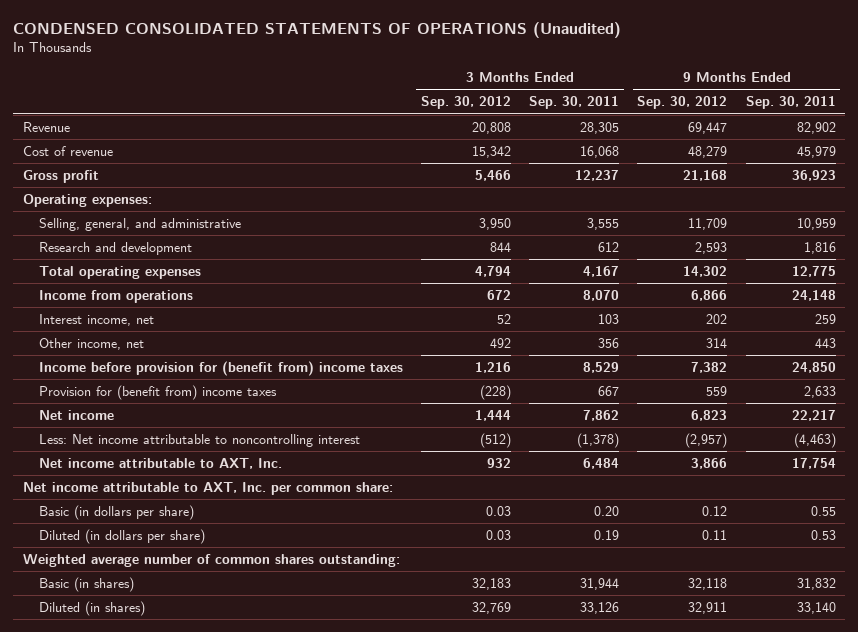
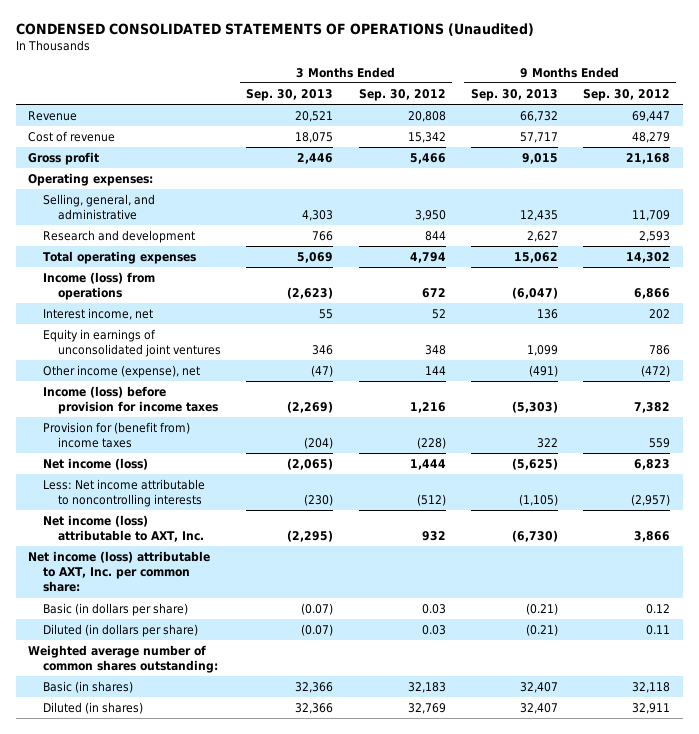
[529,96,620,110] Sep. 30, 2011 -> none
[745,96,836,110] Sep. 30, 2011 -> none
none -> [246,88,334,101] Sep. 30, 2013
none -> [470,88,558,101] Sep. 30, 2013
[38,289,193,303] Income from operations -> [43,271,156,301] Income (loss) from operations
none -> [43,328,222,358] Equity in earnings of unconsolidated joint ventures
[38,337,144,350] Other income, net -> [43,364,201,378] Other income (expense), net
[489,337,511,348] 492 -> [424,365,446,375] 144
[706,337,728,348] 314 -> [641,364,671,377] (472)
[38,360,403,376] Income before provision for (benefit from) income taxes -> [43,385,219,415] Income (loss) before provision for income taxes
[38,409,114,420] Net income -> [43,457,149,470] Net income (loss)
[38,433,360,447] Less: Net income attributable to noncontrolling interest -> [43,478,206,508] Less: Net income attributable to noncontrolling interests
[38,456,282,469] Net income attributable to AXT, Inc. -> [43,514,205,543] Net income (loss) attributable to AXT, Inc.
[22,480,393,495] Net income attributable to AXT, Inc. per common share: -> [28,550,211,593] Net income (loss) attributable to AXT, Inc. per common share:

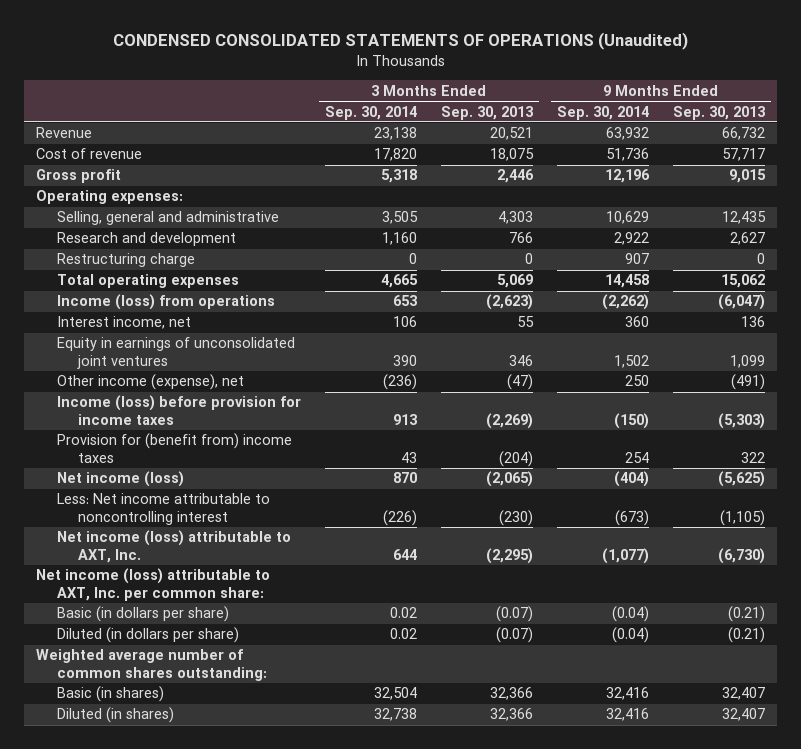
[358,88,446,101] Sep. 30, 2012 -> none
[583,88,671,101] Sep. 30, 2012 -> none
none -> [325,105,418,120] Sep. 30, 2014
none -> [557,105,650,120] Sep. 30, 2014
[43,193,156,221] Selling, general, and administrative -> [57,211,280,226] Selling, general and administrative
none -> [57,253,196,268] Restructuring charge
[43,478,206,508] Less: Net income attributable to noncontrolling interests -> [57,493,271,525] Less: Net income attributable to noncontrolling interest

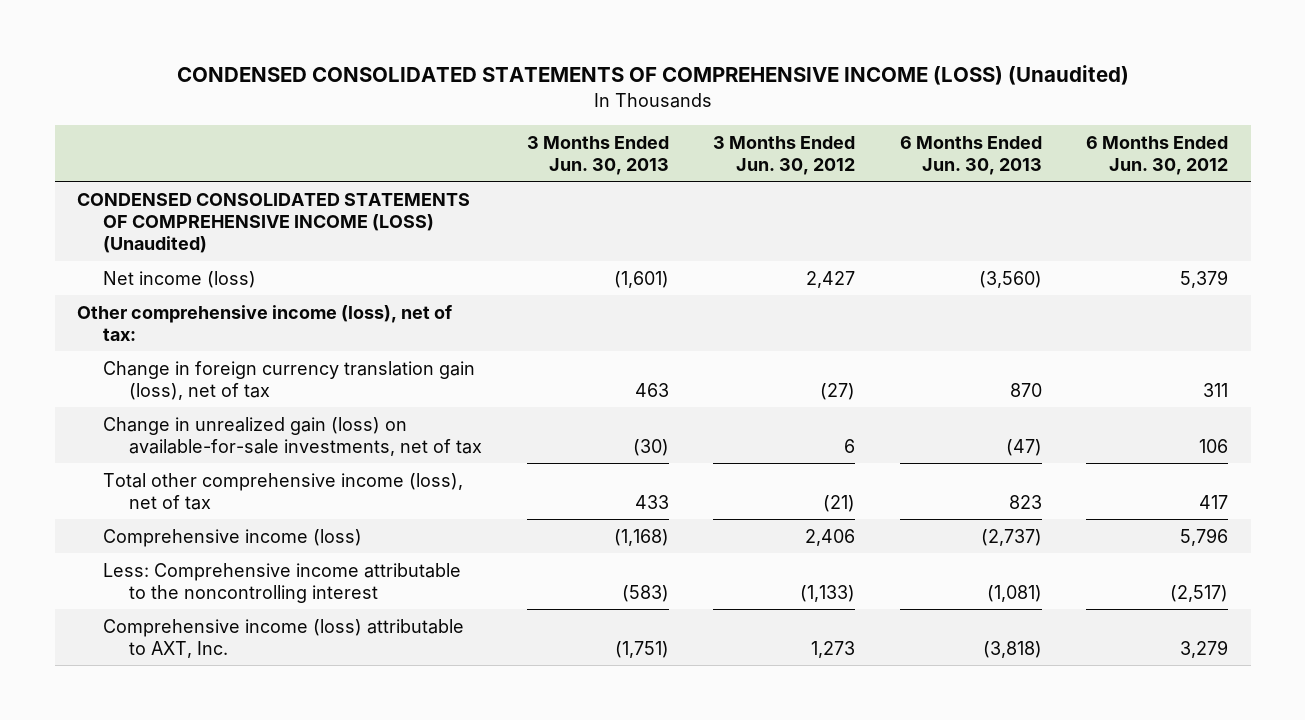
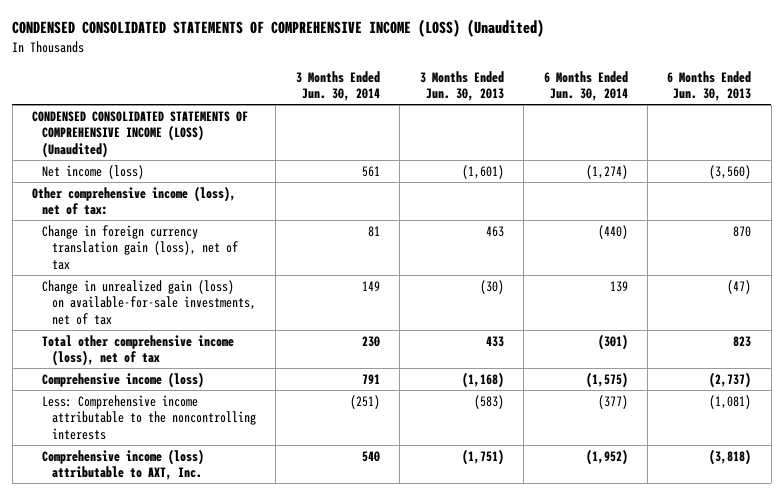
[713,135,856,175] 3 Months Ended Jun. 30, 2012 -> none
[1086,135,1229,175] 6 Months Ended Jun. 30, 2012 -> none
none -> [295,70,380,101] 3 Months Ended Jun. 30, 2014
none -> [543,70,628,101] 6 Months Ended Jun. 30, 2014
[102,562,461,603] Less: Comprehensive income attributable to the noncontrolling interest -> [41,394,256,440] Less: Comprehensive income attributable to the noncontrolling interests

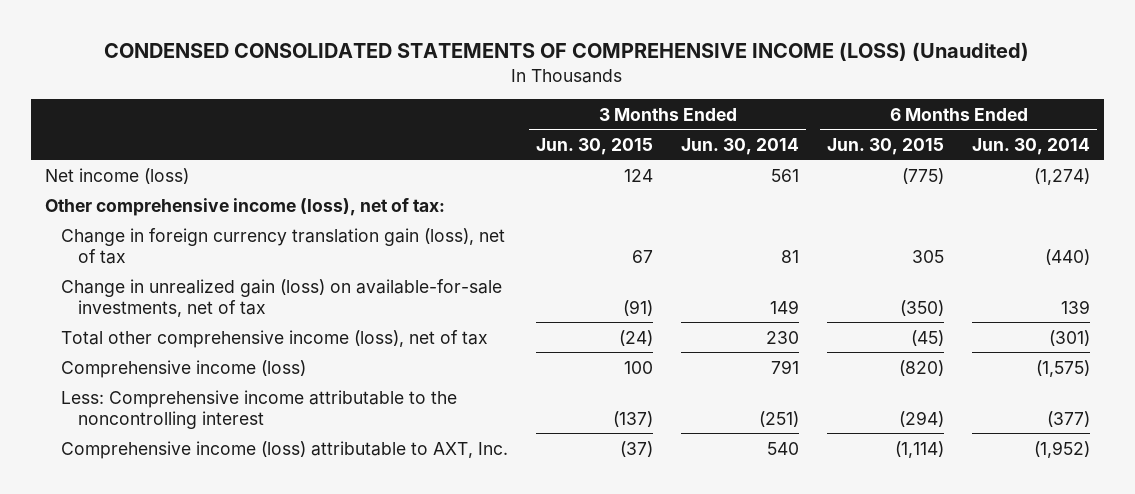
[419,70,504,101] 3 Months Ended Jun. 30, 2013 -> none
[667,70,752,101] 6 Months Ended Jun. 30, 2013 -> none
none -> [536,137,654,155] Jun. 30, 2015
none -> [827,137,945,155] Jun. 30, 2015
[32,110,249,158] CONDENSED CONSOLIDATED STATEMENTS OF COMPREHENSIVE INCOME (LOSS) (Unaudited) -> none
[41,394,256,440] Less: Comprehensive income attributable to the noncontrolling interests -> [61,389,458,429] Less: Comprehensive income attributable to the noncontrolling interest

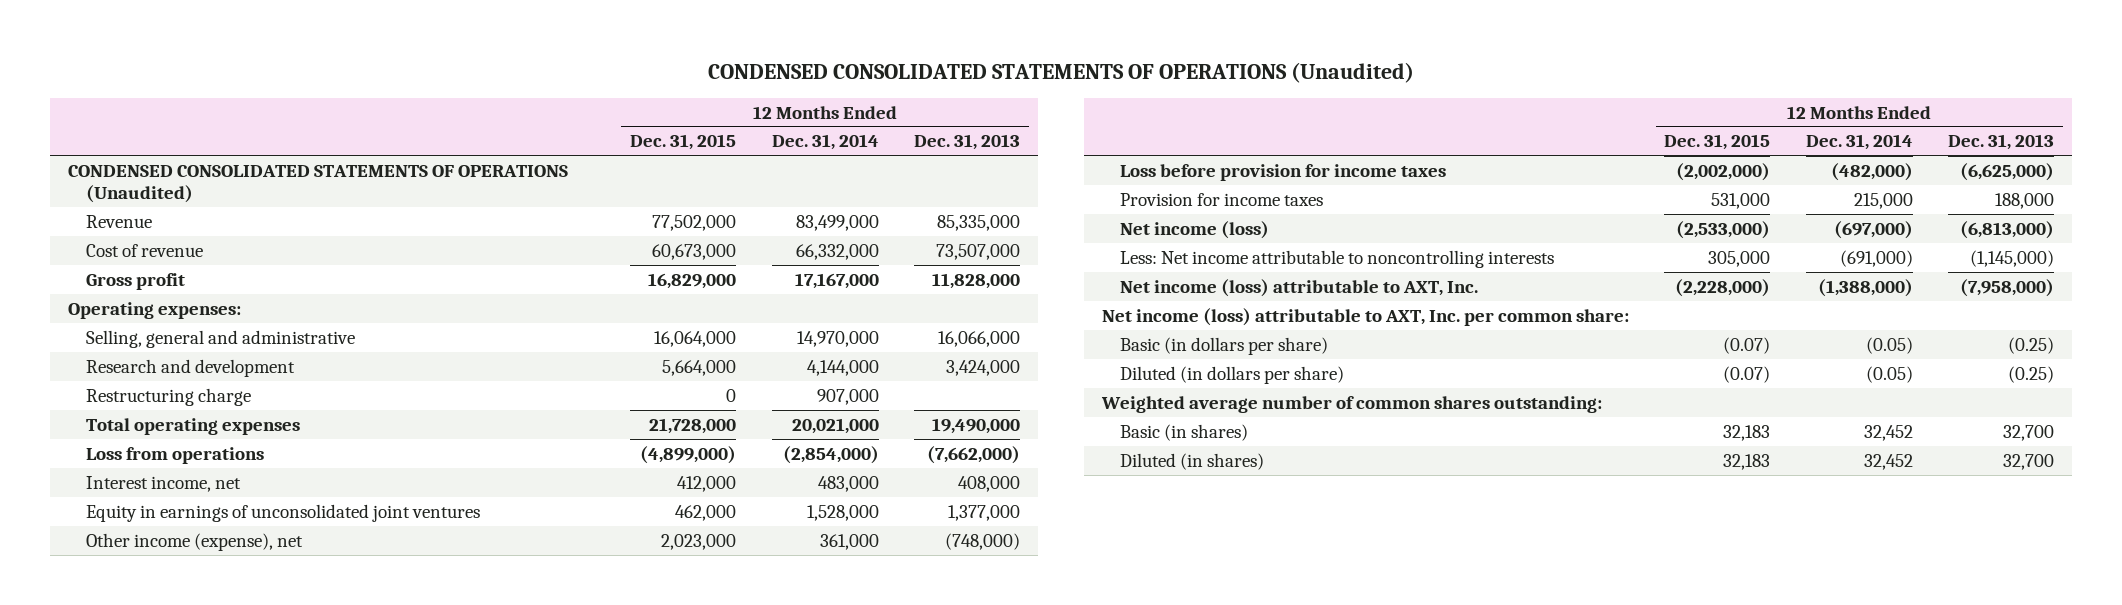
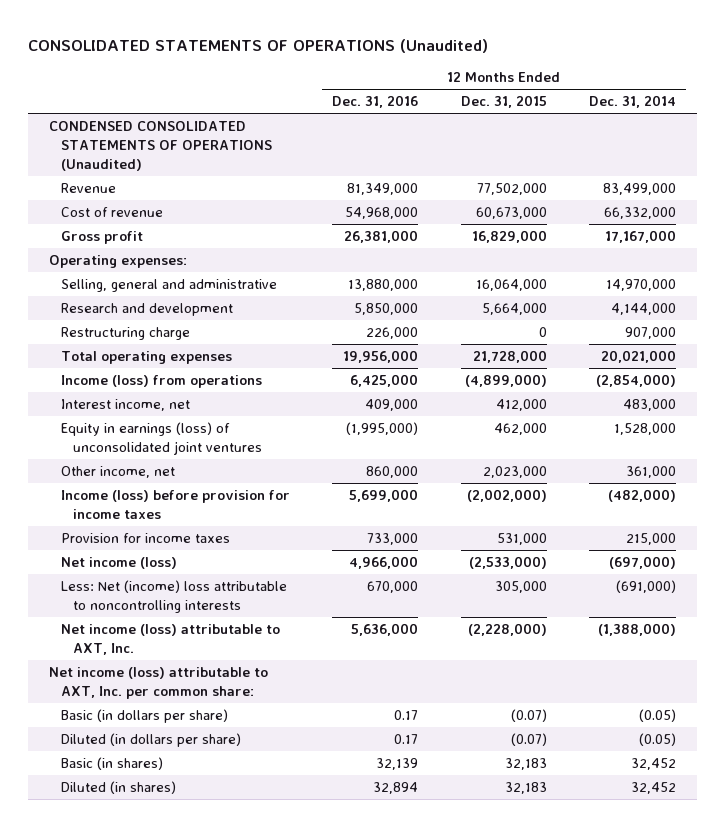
[707,62,1414,84] CONDENSED CONSOLIDATED STATEMENTS OF OPERATIONS (Unaudited) -> [28,38,489,53] CONSOLIDATED STATEMENTS OF OPERATIONS (Unaudited)
[913,134,1020,151] Dec. 31, 2013 -> none
none -> [332,95,419,109] Dec. 31, 2016
[85,446,264,464] Loss from operations -> [60,374,262,388] Income (loss) from operations
[85,503,480,522] Equity in earnings of unconsolidated joint ventures -> [60,421,262,455] Equity in earnings (loss) of unconsolidated joint ventures
[85,532,303,551] Other income (expense), net -> [60,465,175,478] Other income, net
[1119,163,1446,181] Loss before provision for income taxes -> [60,489,290,519] Income (loss) before provision for income taxes
[1119,249,1554,268] Less: Net income attributable to noncontrolling interests -> [60,579,287,613] Less: Net (income) loss attributable to noncontrolling interests
[1101,395,1603,413] Weighted average number of common shares outstanding: -> none

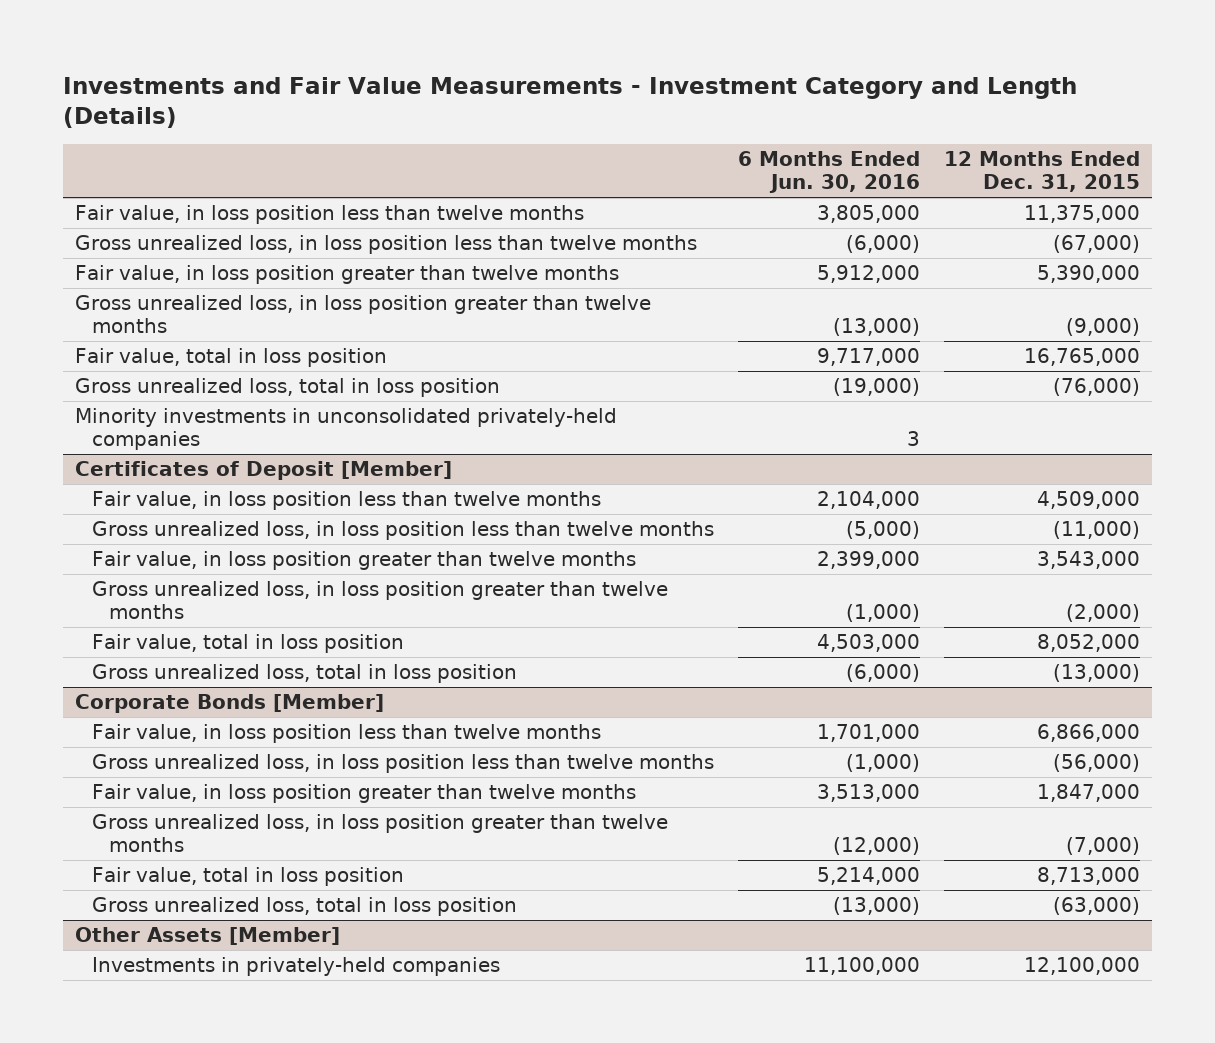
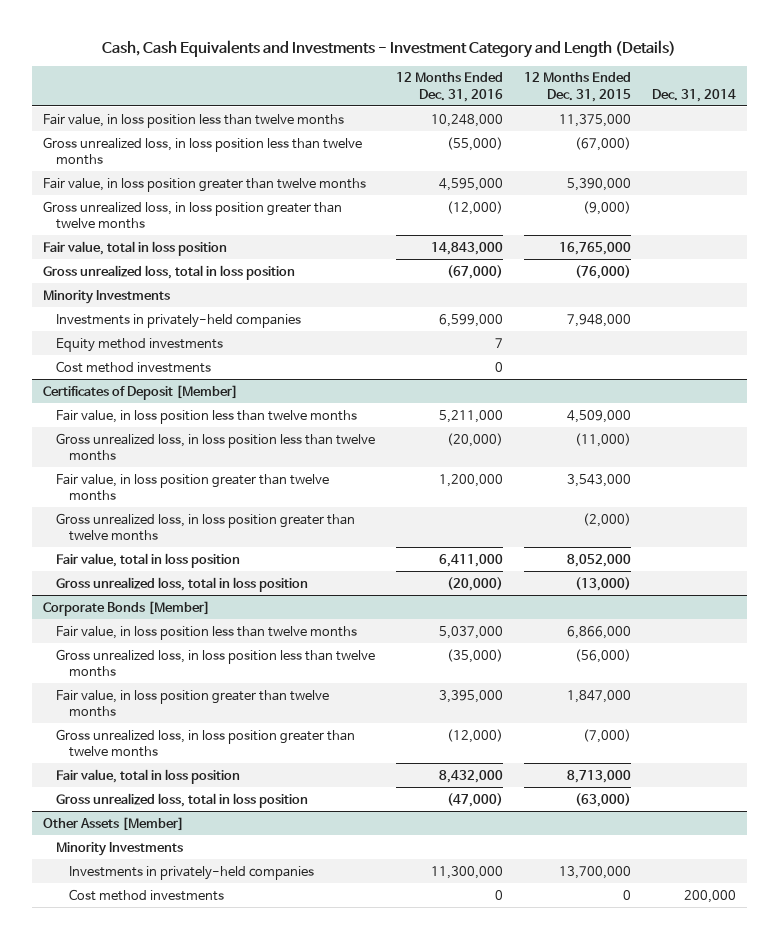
[63,76,1078,129] Investments and Fair Value Measurements - Investment Category and Length (Details) -> [102,39,677,58] Cash, Cash Equivalents and Investments - Investment Category and Length (Details)
[737,151,920,194] 6 Months Ended Jun. 30, 2016 -> none
none -> [396,72,504,102] 12 Months Ended Dec. 31, 2016
none -> [652,88,737,102] Dec. 31, 2014
none -> [42,289,170,304] Minority Investments
none -> [56,313,302,328] Investments in privately-held companies
none -> [56,337,224,352] Equity method investments
[75,408,618,451] Minority investments in unconsolidated privately-held companies -> [56,360,212,373] Cost method investments
none -> [56,841,184,856] Minority Investments
[1023,957,1140,976] 12,100,000 -> [559,865,632,879] 13,700,000
none -> [69,888,225,901] Cost method investments

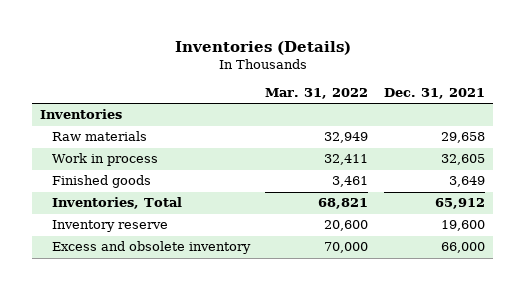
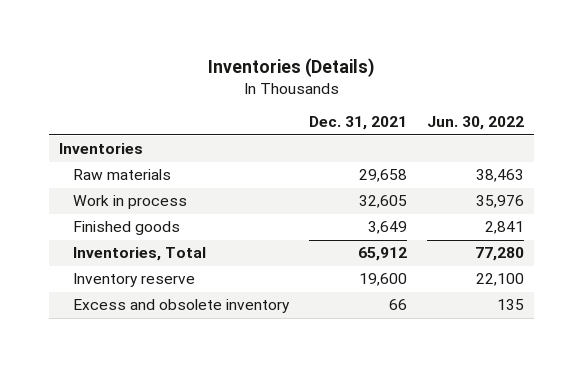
[265,87,369,99] Mar. 31, 2022 -> none
none -> [427,116,525,131] Jun. 30, 2022
[440,242,485,254] 66,000 -> [389,299,408,311] 66

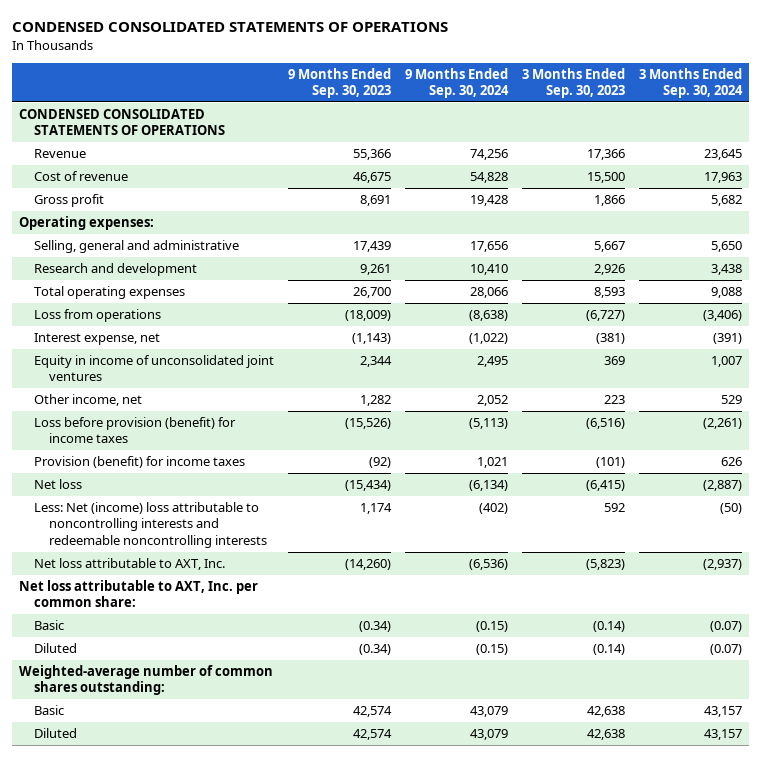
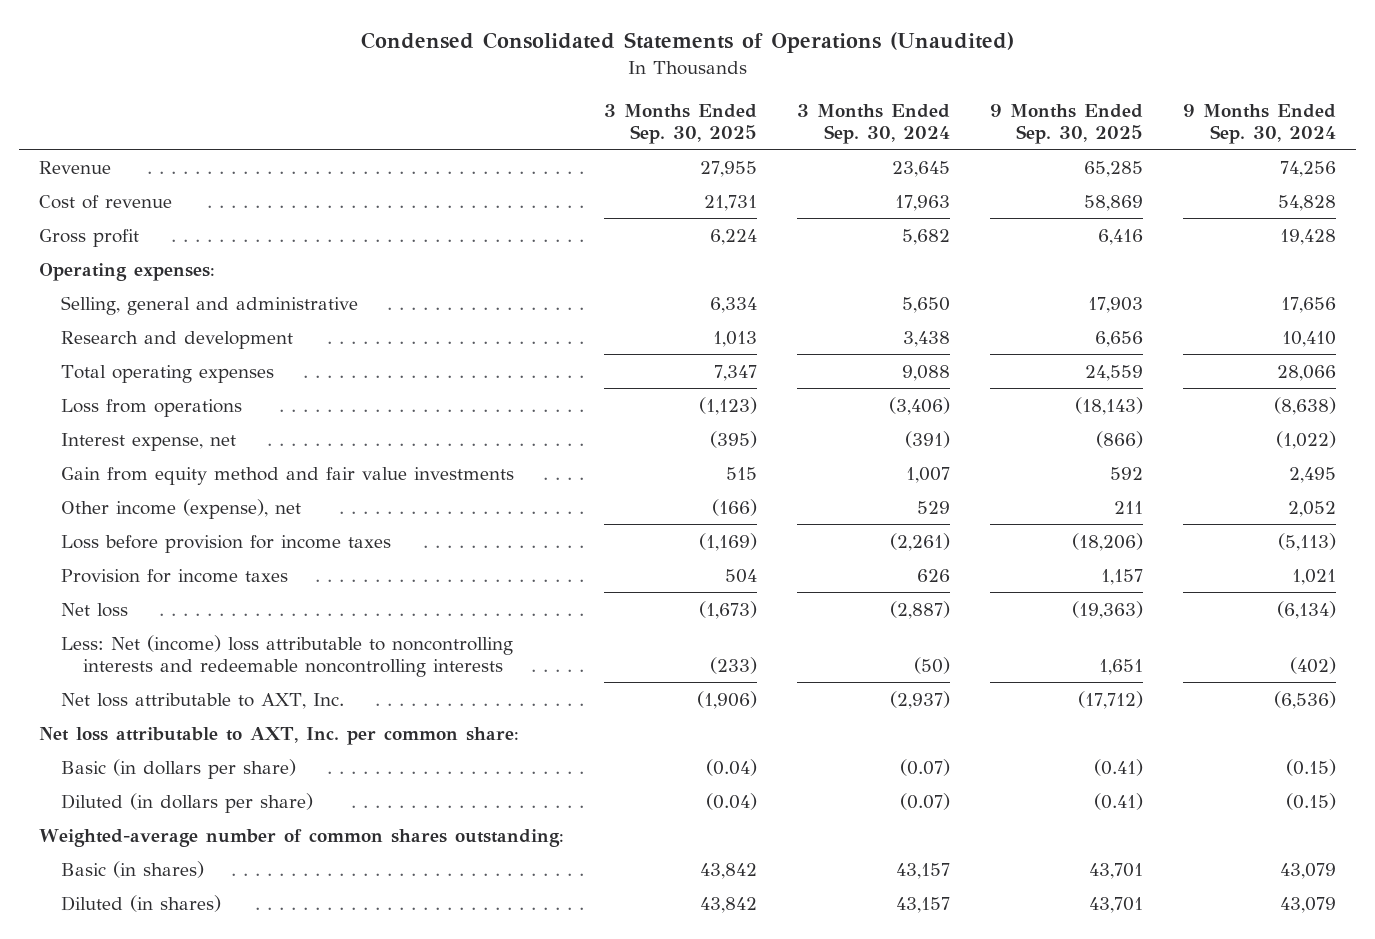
[11,22,448,33] CONDENSED CONSOLIDATED STATEMENTS OF OPERATIONS -> [360,32,1014,54] Condensed Consolidated Statements of Operations (Unaudited)
[287,67,391,99] 9 Months Ended Sep. 30, 2023 -> none
[522,67,626,99] 3 Months Ended Sep. 30, 2023 -> none
none -> [603,103,757,144] 3 Months Ended Sep. 30, 2025
none -> [990,103,1144,144] 9 Months Ended Sep. 30, 2025
[18,109,225,136] CONDENSED CONSOLIDATED STATEMENTS OF OPERATIONS -> none
[33,355,274,382] Equity in income of unconsolidated joint ventures -> [60,466,514,485] Gain from equity method and fair value investments
[33,394,142,407] Other income, net -> [60,498,301,519] Other income (expense), net
[33,417,236,444] Loss before provision (benefit) for income taxes -> [60,534,391,553] Loss before provision for income taxes
[33,456,245,469] Provision (benefit) for income taxes -> [60,568,288,583] Provision for income taxes
[33,620,64,631] Basic -> [60,758,296,779] Basic (in dollars per share)
[33,643,77,654] Diluted -> [60,792,313,813] Diluted (in dollars per share)
[33,705,64,716] Basic -> [60,860,204,878] Basic (in shares)
[33,728,77,739] Diluted -> [60,894,221,912] Diluted (in shares)

